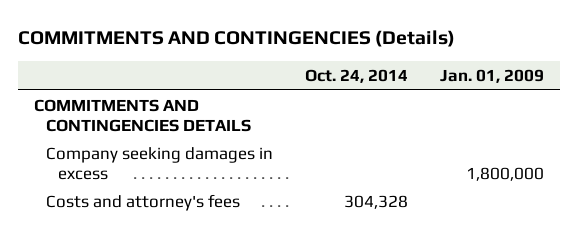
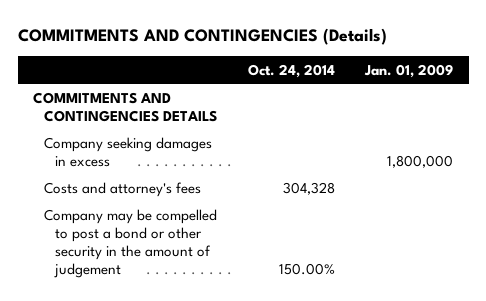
none -> [43,208,217,279] Company may be compelled to post a bond or other security in the amount of judgement

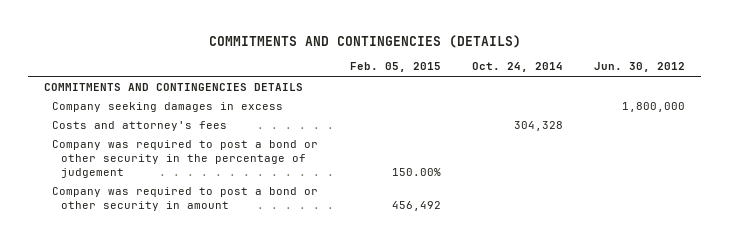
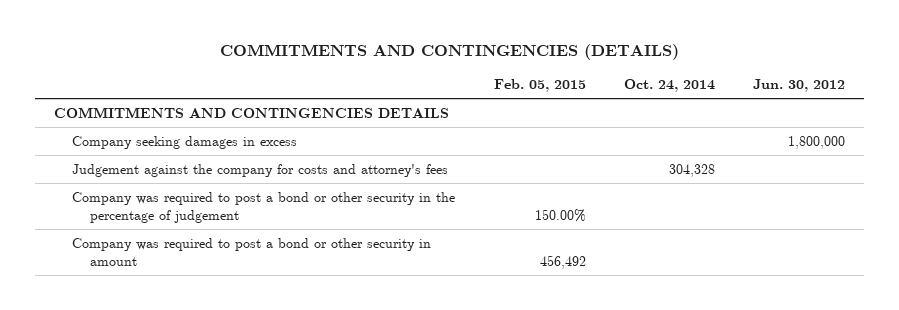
[52,120,228,131] Costs and attorney's fees -> [72,163,449,177] Judgement against the company for costs and attorney's fees

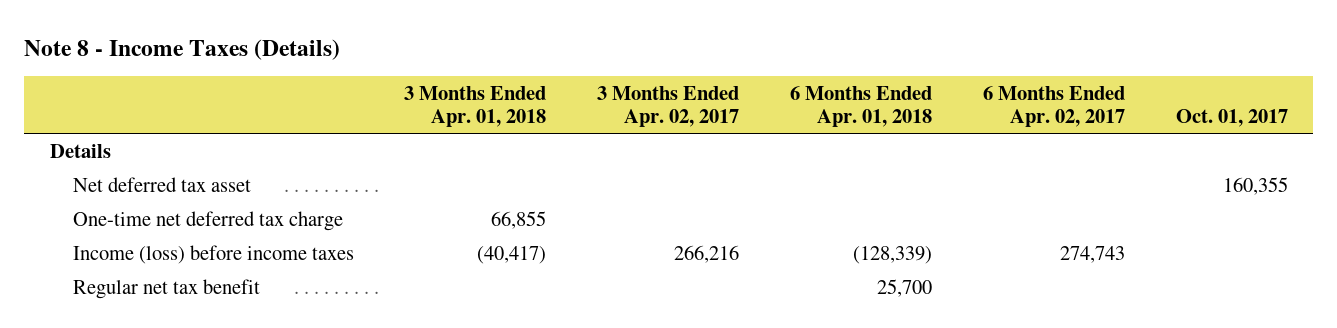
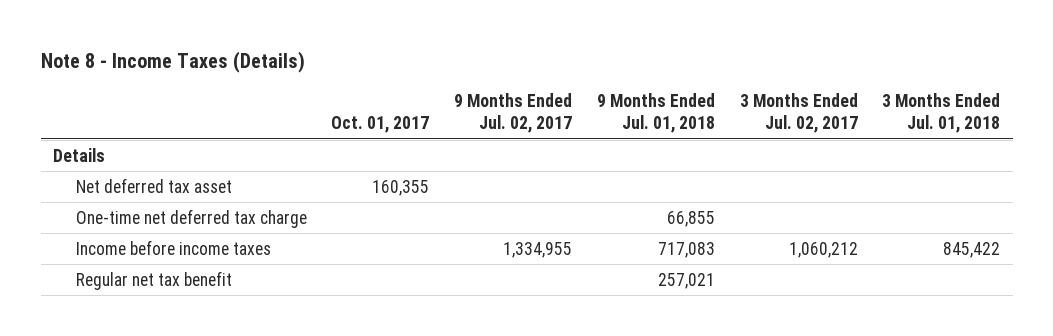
[404,85,547,128] 3 Months Ended Apr. 01, 2018 -> none
[597,85,740,128] 3 Months Ended Apr. 02, 2017 -> none
[789,85,932,128] 6 Months Ended Apr. 01, 2018 -> none
[982,85,1125,128] 6 Months Ended Apr. 02, 2017 -> none
none -> [454,93,573,134] 9 Months Ended Jul. 02, 2017
none -> [596,93,715,134] 9 Months Ended Jul. 01, 2018
none -> [739,93,858,134] 3 Months Ended Jul. 02, 2017
none -> [882,93,1001,134] 3 Months Ended Jul. 01, 2018
[72,244,354,264] Income (loss) before income taxes -> [75,239,271,255] Income before income taxes

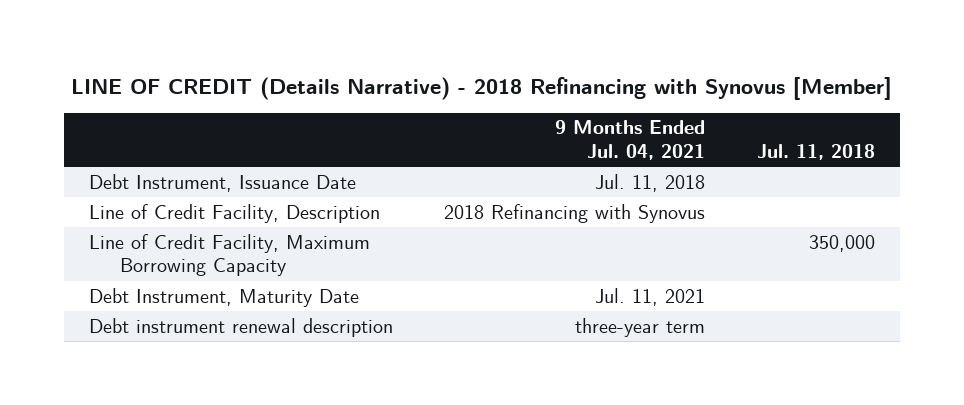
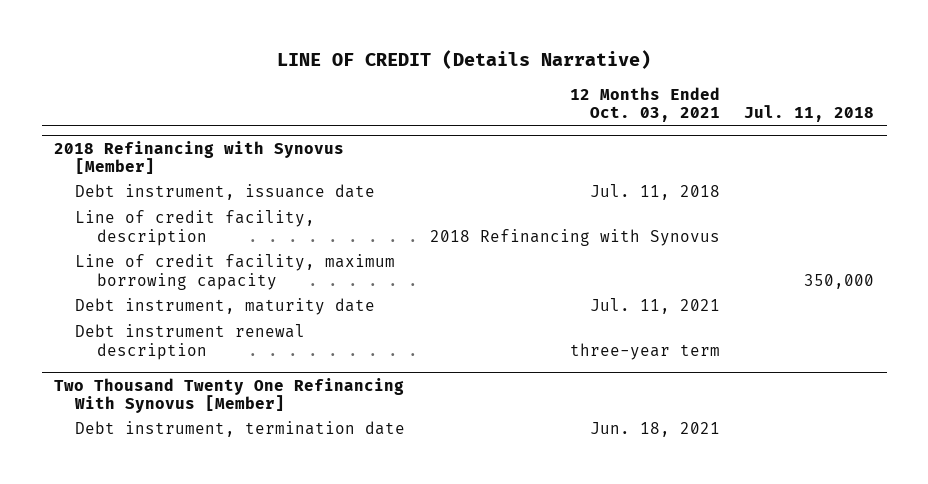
[70,76,892,100] LINE OF CREDIT (Details Narrative) - 2018 Refinancing with Synovus [Member] -> [277,49,652,69] LINE OF CREDIT (Details Narrative)
[555,120,706,161] 9 Months Ended Jul. 04, 2021 -> none
none -> [569,86,720,123] 12 Months Ended Oct. 03, 2021
[89,173,357,192] Debt Instrument, Issuance Date -> none
[89,203,381,223] Line of Credit Facility, Description -> none
[89,233,371,277] Line of Credit Facility, Maximum Borrowing Capacity -> none
[89,287,360,307] Debt Instrument, Maturity Date -> none
[89,317,394,337] Debt instrument renewal description -> none
none -> [53,140,344,175] 2018 Refinancing with Synovus [Member]
none -> [75,184,376,201] Debt instrument, issuance date
none -> [75,210,316,246] Line of credit facility, description
none -> [75,254,396,290] Line of credit facility, maximum borrowing capacity
none -> [75,298,376,316] Debt instrument, maturity date
none -> [75,324,306,360] Debt instrument renewal description
none -> [53,377,404,414] Two Thousand Twenty One Refinancing With Synovus [Member]
none -> [75,421,406,438] Debt instrument, termination date

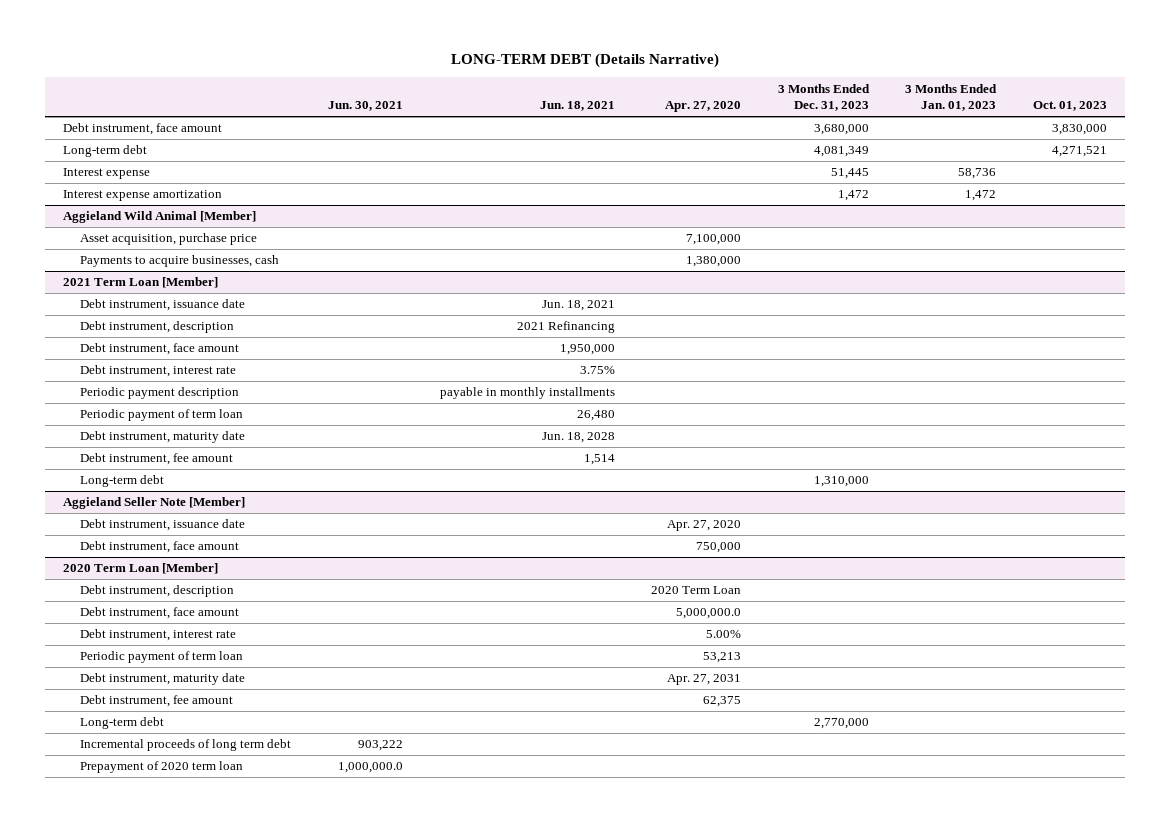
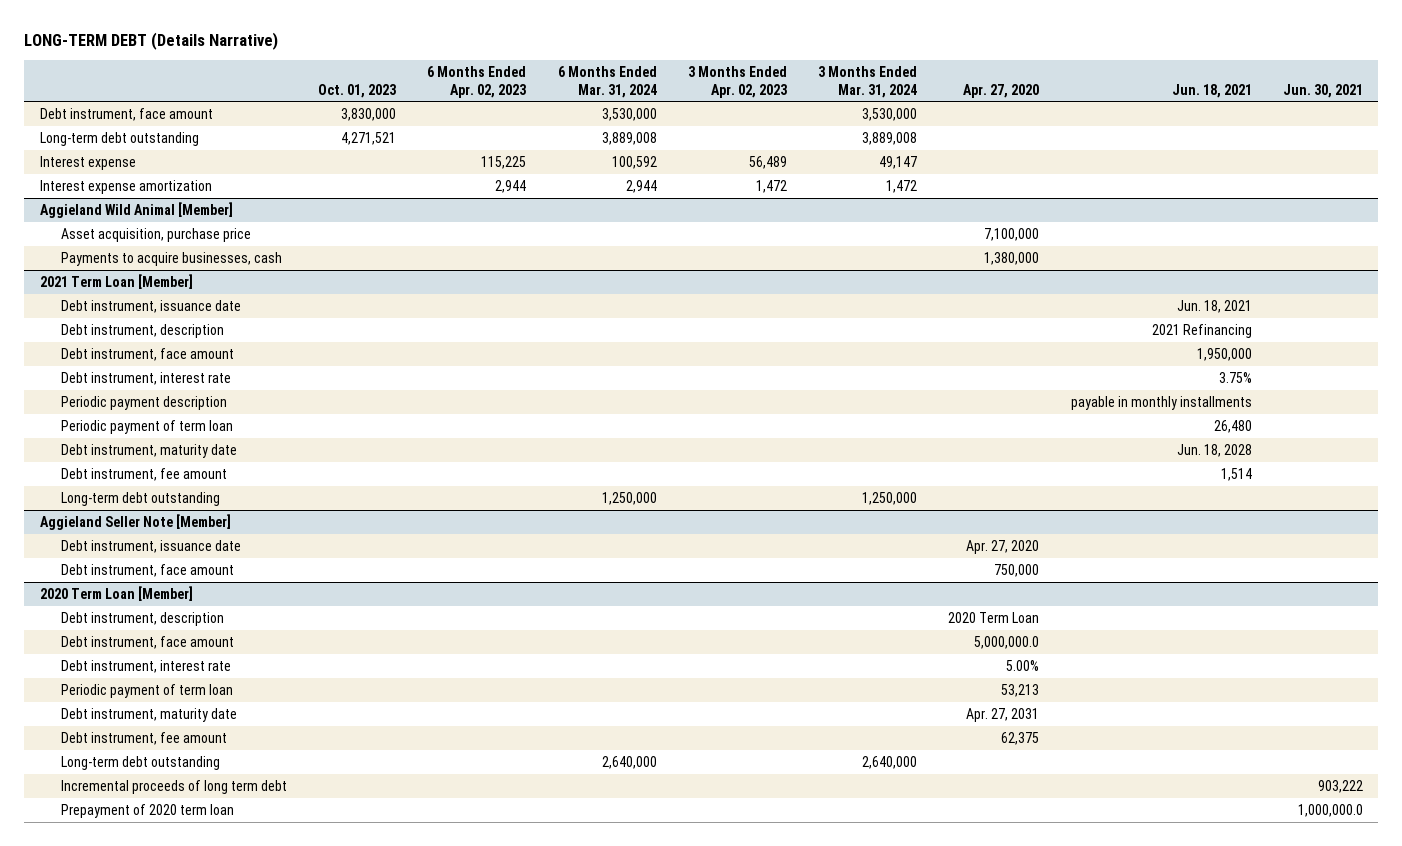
[777,83,870,112] 3 Months Ended Dec. 31, 2023 -> none
[905,83,998,112] 3 Months Ended Jan. 01, 2023 -> none
none -> [427,66,527,98] 6 Months Ended Apr. 02, 2023
none -> [557,66,657,98] 6 Months Ended Mar. 31, 2024
none -> [687,66,787,98] 3 Months Ended Apr. 02, 2023
none -> [818,66,918,98] 3 Months Ended Mar. 31, 2024
[62,145,147,158] Long-term debt -> [39,131,199,146] Long-term debt outstanding
[80,475,165,488] Long-term debt -> [60,491,220,506] Long-term debt outstanding
[80,717,165,730] Long-term debt -> [60,755,220,770] Long-term debt outstanding

